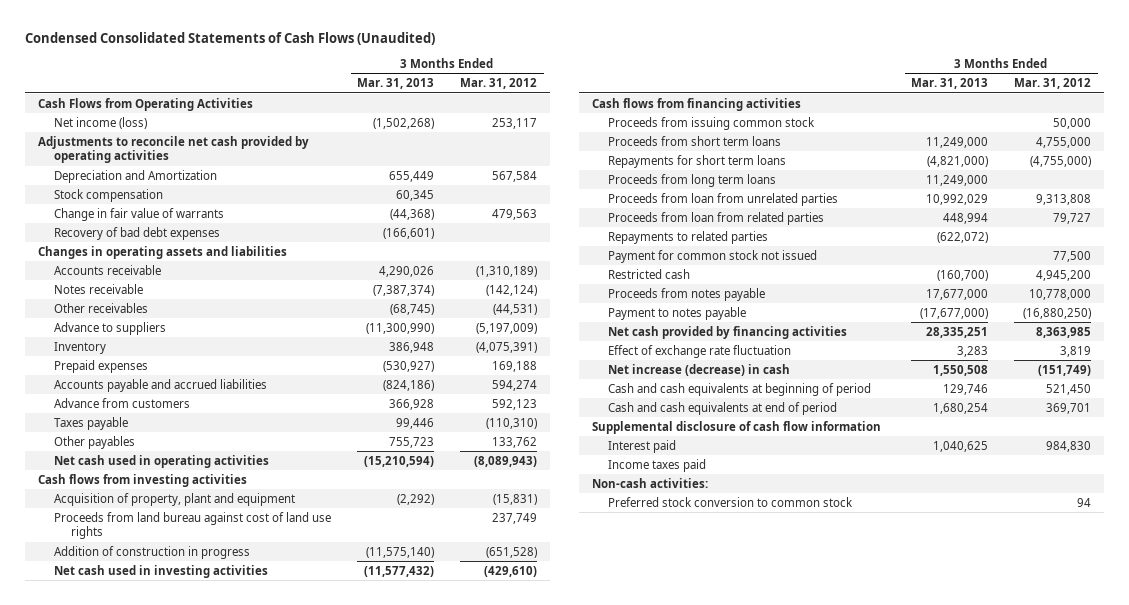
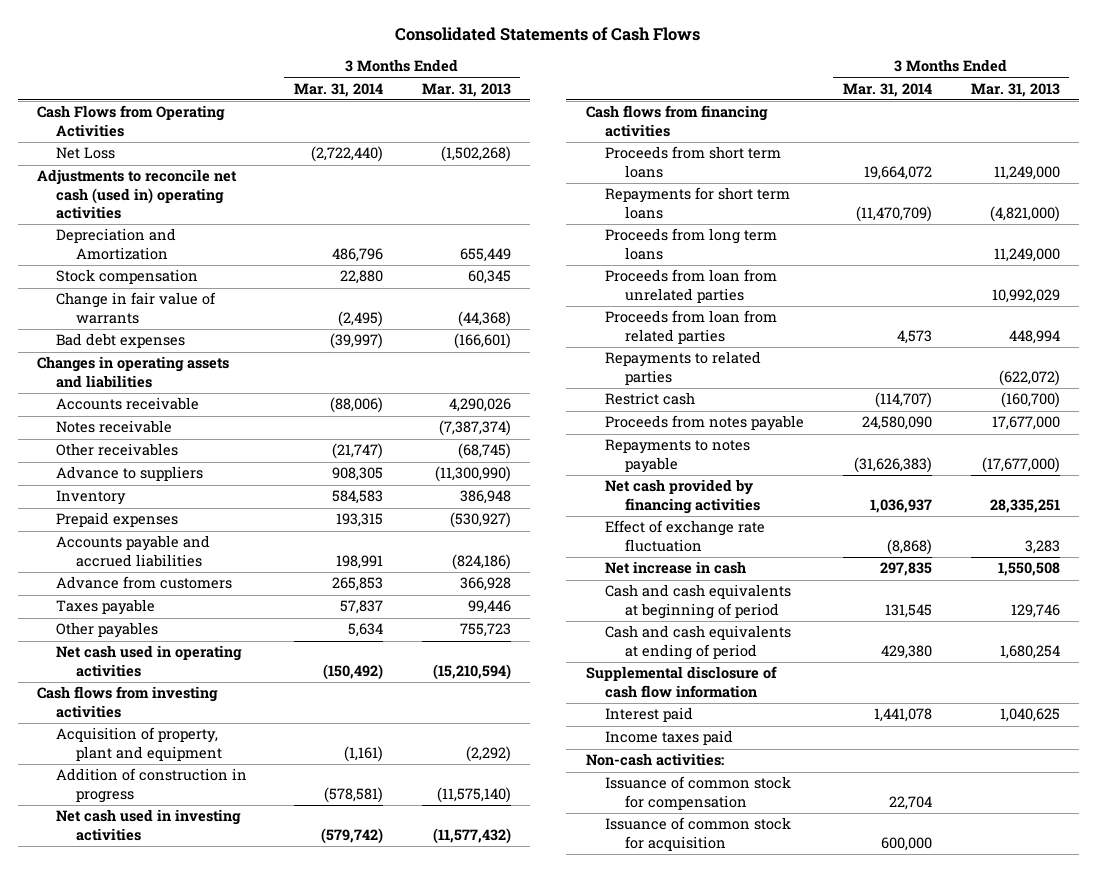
[24,31,435,45] Condensed Consolidated Statements of Cash Flows (Unaudited) -> [395,27,701,42] Consolidated Statements of Cash Flows
[460,78,538,90] Mar. 31, 2012 -> none
none -> [294,82,384,97] Mar. 31, 2014
[54,116,148,129] Net income (loss) -> [56,147,116,160] Net Loss
[37,135,309,164] Adjustments to reconcile net cash provided by operating activities -> [36,169,237,220] Adjustments to reconcile net cash (used in) operating activities
[54,226,221,240] Recovery of bad debt expenses -> [56,333,186,349] Bad debt expenses
[54,511,332,540] Proceeds from land bureau against cost of land use rights -> none
[608,116,816,130] Proceeds from issuing common stock -> none
[608,249,818,263] Payment for common stock not issued -> none
[608,268,691,279] Restricted cash -> [605,392,696,406] Restrict cash
[608,306,747,320] Payment to notes payable -> [605,439,751,473] Repayments to notes payable
[608,363,791,376] Net increase (decrease) in cash -> [605,561,747,575] Net increase in cash
[608,401,838,415] Cash and cash equivalents at end of period -> [605,625,792,660] Cash and cash equivalents at ending of period
[608,496,854,507] Preferred stock conversion to common stock -> none
none -> [605,776,792,810] Issuance of common stock for compensation
none -> [605,817,792,851] Issuance of common stock for acquisition

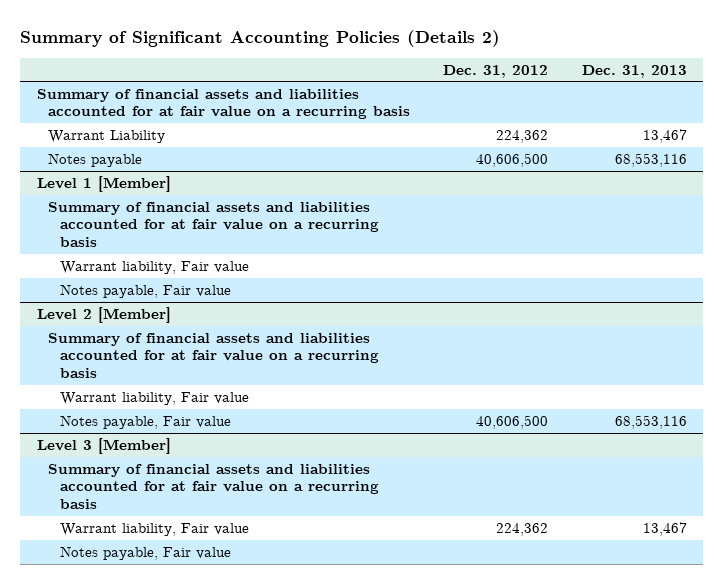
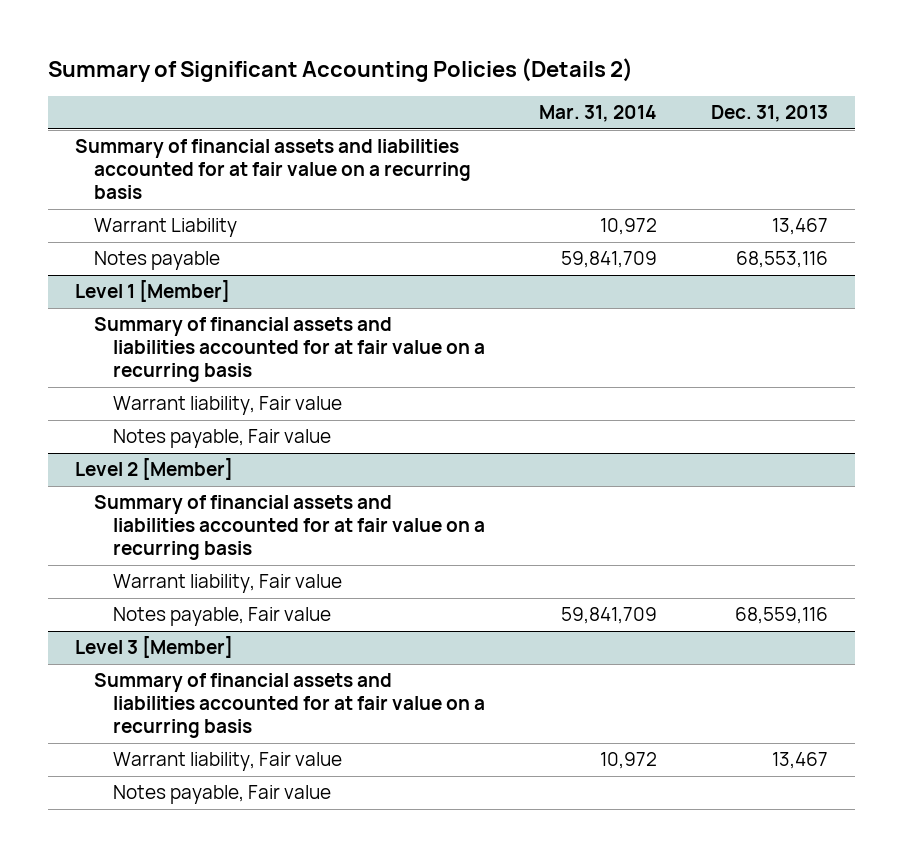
[443,64,549,78] Dec. 31, 2012 -> none
none -> [539,105,658,123] Mar. 31, 2014
[614,415,687,430] 68,553,116 -> [735,607,829,625] 68,559,116

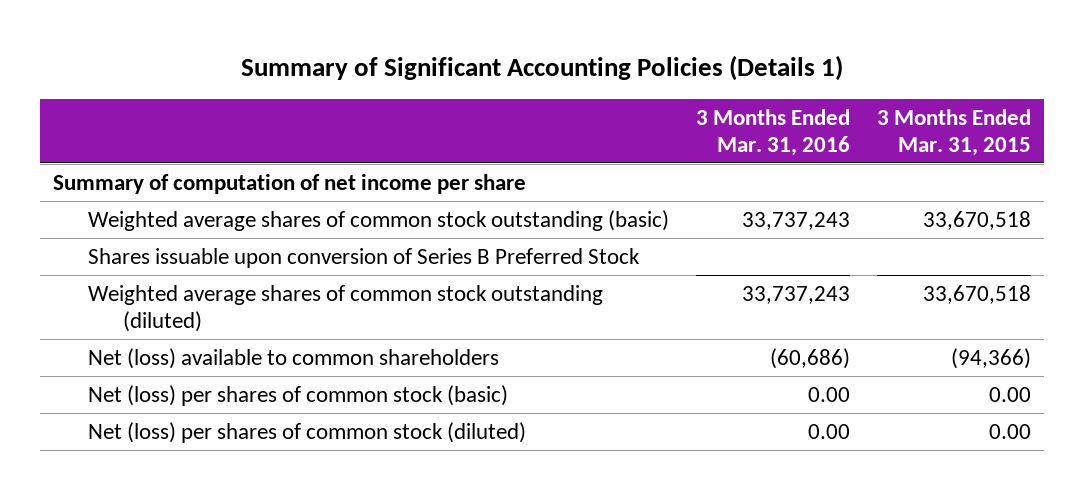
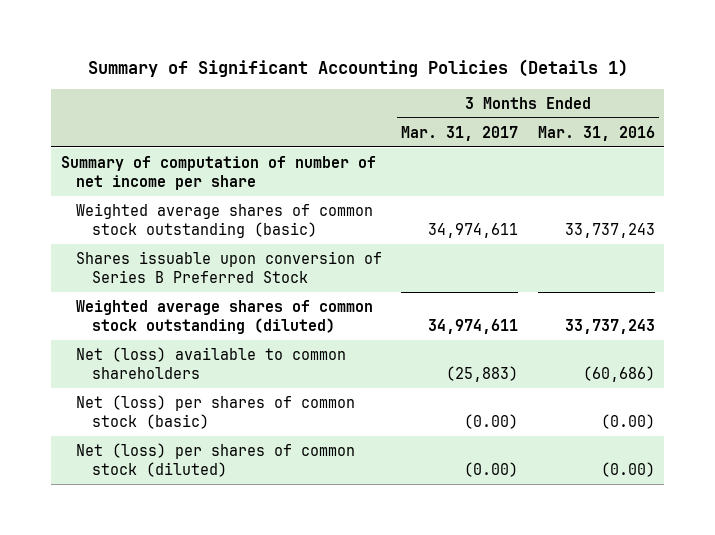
[876,108,1031,156] 3 Months Ended Mar. 31, 2015 -> none
none -> [401,125,519,141] Mar. 31, 2017
[53,173,527,194] Summary of computation of net income per share -> [60,155,376,190] Summary of computation of number of net income per share
[807,386,850,402] 0.00 -> [600,413,655,429] (0.00)
[807,423,850,439] 0.00 -> [600,461,655,477] (0.00)

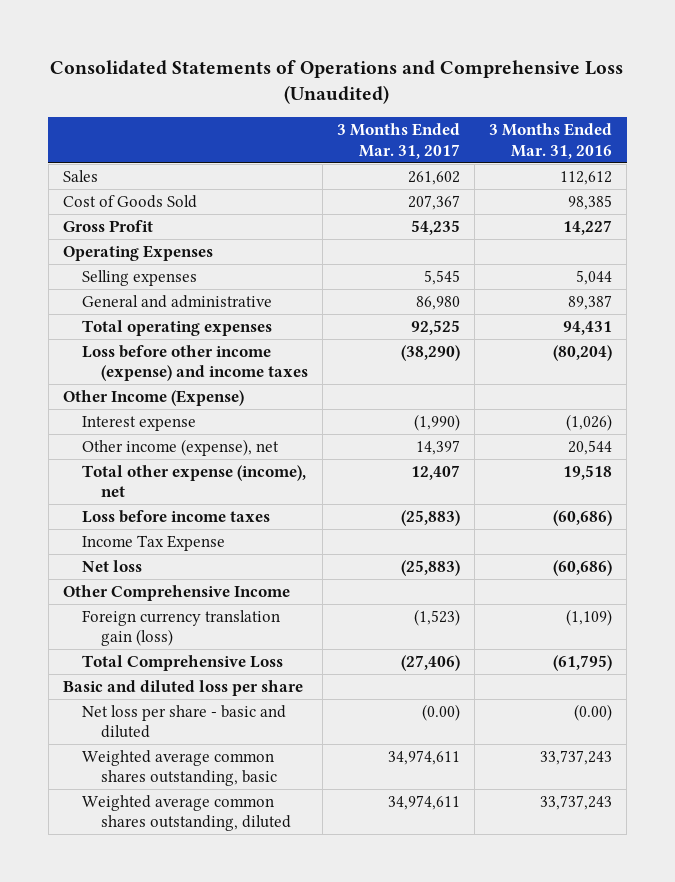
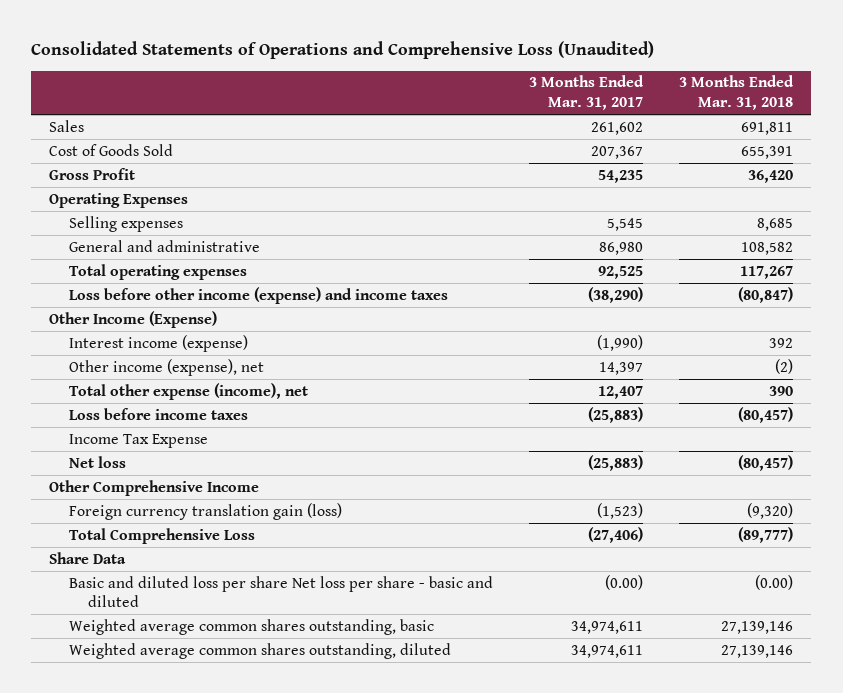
[489,123,613,159] 3 Months Ended Mar. 31, 2016 -> none
none -> [679,75,795,110] 3 Months Ended Mar. 31, 2018
[82,416,197,432] Interest expense -> [68,334,248,352] Interest income (expense)
[62,680,303,697] Basic and diluted loss per share -> none
none -> [49,551,127,564] Share Data
[82,705,287,739] Net loss per share - basic and diluted -> [68,575,493,608] Basic and diluted loss per share Net loss per share - basic and diluted

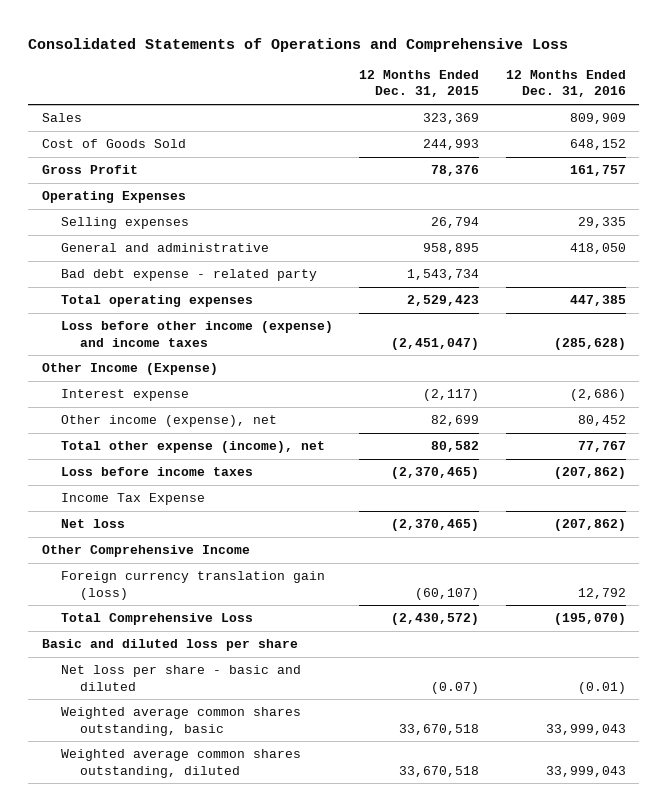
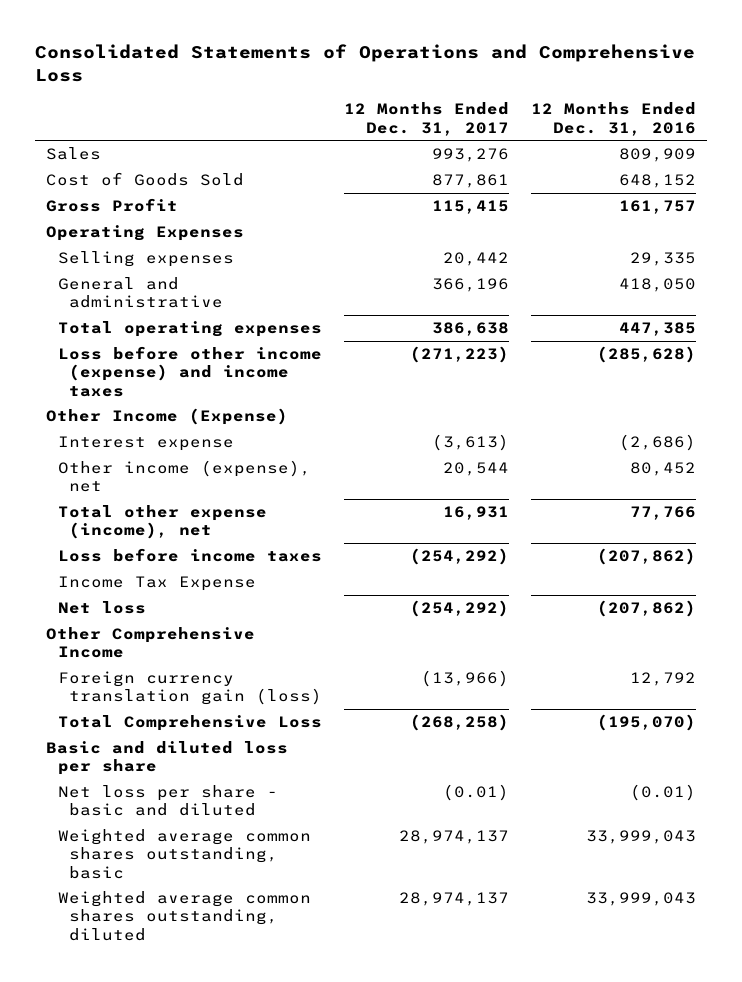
[359,70,480,98] 12 Months Ended Dec. 31, 2015 -> none
none -> [344,102,510,136] 12 Months Ended Dec. 31, 2017
[60,269,317,282] Bad debt expense - related party -> none
[577,441,626,453] 77,767 -> [630,506,697,521] 77,766

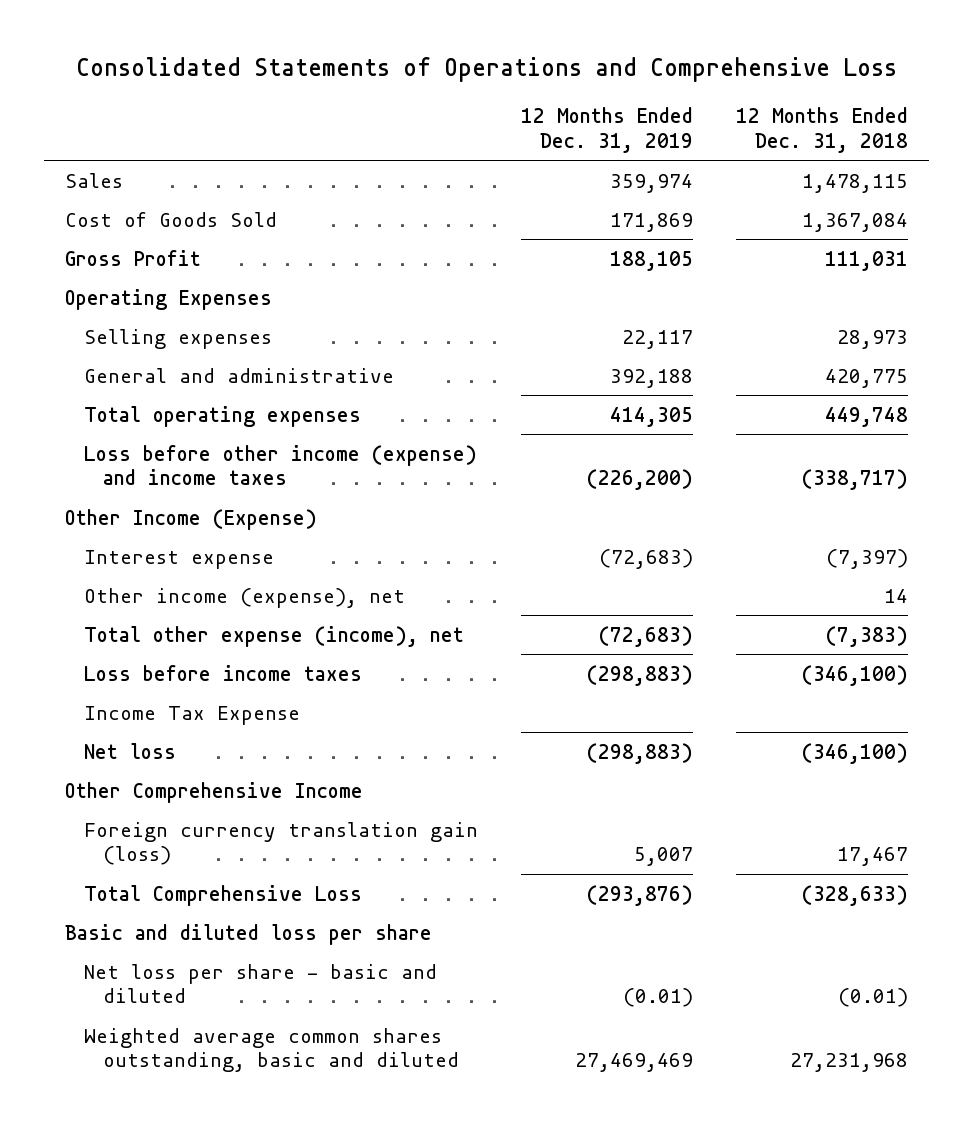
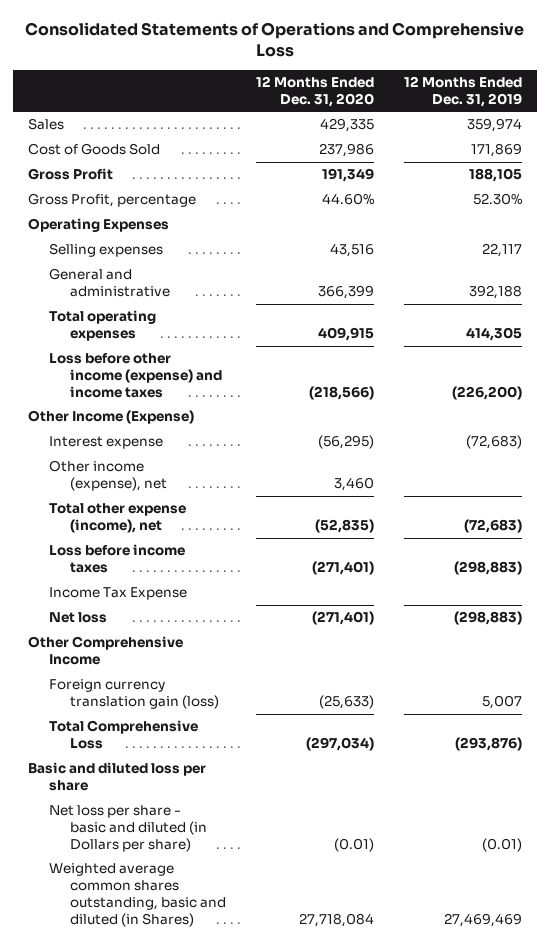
[735,107,908,153] 12 Months Ended Dec. 31, 2018 -> none
none -> [255,75,374,107] 12 Months Ended Dec. 31, 2020
none -> [28,193,197,208] Gross Profit, percentage
[84,963,438,1004] Net loss per share - basic and diluted -> [48,805,207,852] Net loss per share - basic and diluted (in Dollars per share)
[84,1027,460,1073] Weighted average common shares outstanding, basic and diluted -> [48,863,226,927] Weighted average common shares outstanding, basic and diluted (in Shares)

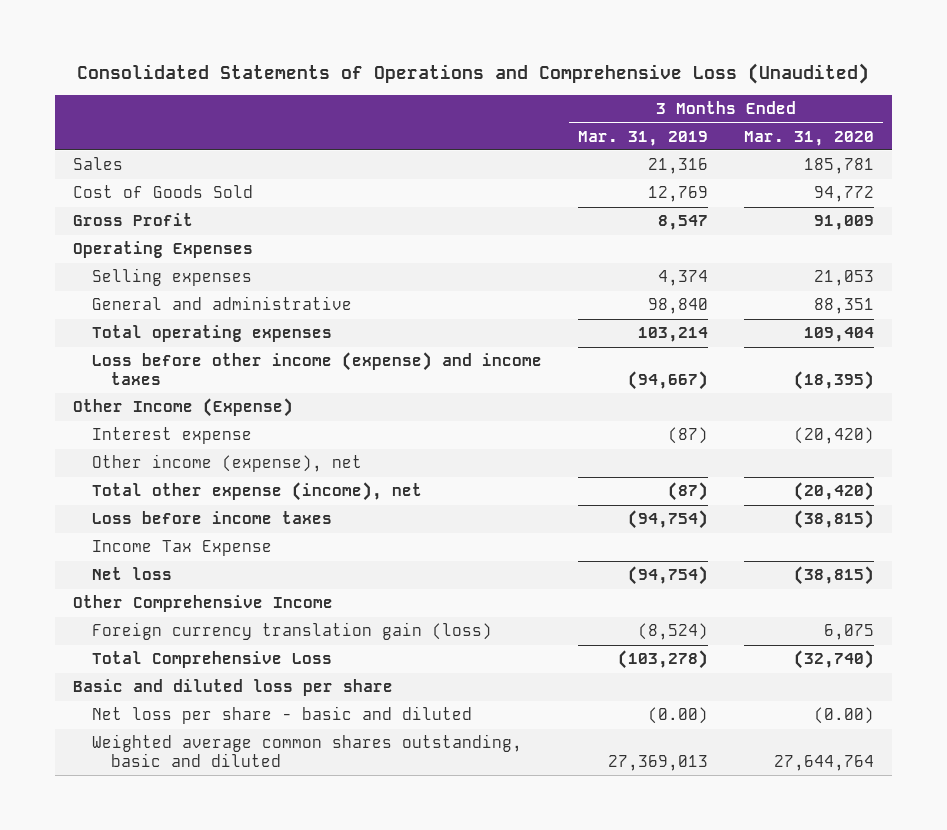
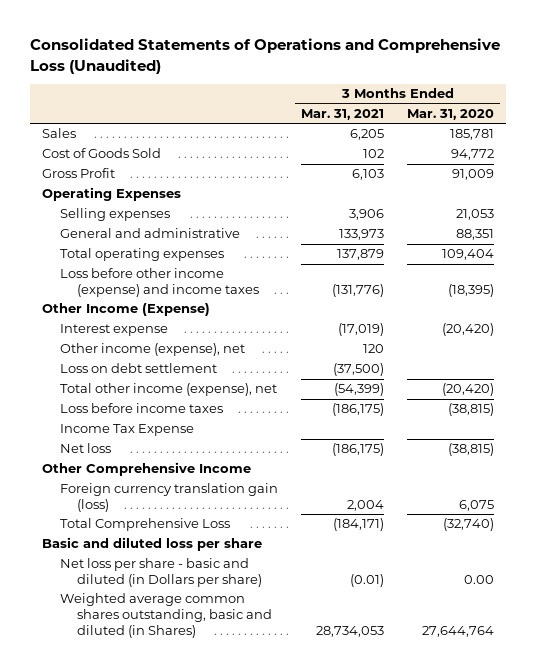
[578,130,709,146] Mar. 31, 2019 -> none
none -> [301,108,385,120] Mar. 31, 2021
none -> [59,363,217,374] Loss on debt settlement
[92,482,423,502] Total other expense (income), net -> [59,383,277,397] Total other income (expense), net
[92,706,473,725] Net loss per share - basic and diluted -> [59,558,263,588] Net loss per share - basic and diluted (in Dollars per share)
[814,707,875,725] (0.00) -> [464,575,495,585] 0.00
[92,734,523,768] Weighted average common shares outstanding, basic and diluted -> [59,593,273,639] Weighted average common shares outstanding, basic and diluted (in Shares)

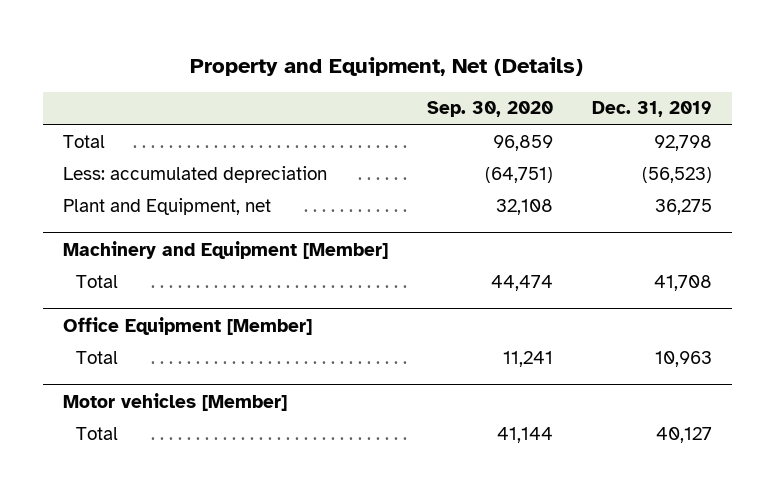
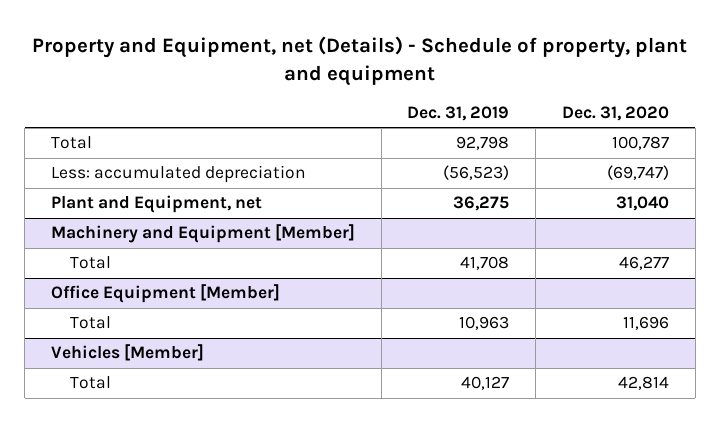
[190,56,584,76] Property and Equipment, Net (Details) -> [31,36,687,86] Property and Equipment, net (Details) - Schedule of property, plant and equipment
[426,101,553,118] Sep. 30, 2020 -> none
none -> [561,105,669,121] Dec. 31, 2020
[62,392,287,411] Motor vehicles [Member] -> [51,344,205,362] Vehicles [Member]

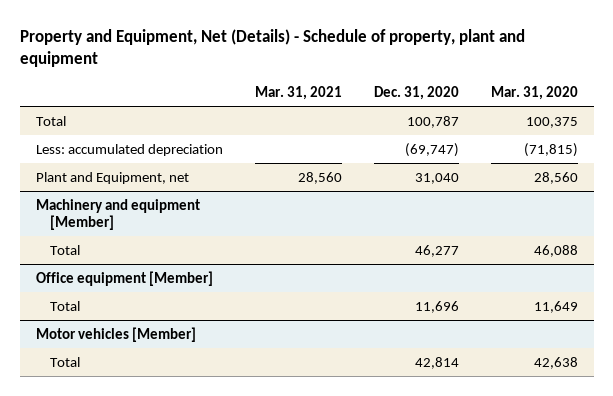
[31,36,687,86] Property and Equipment, net (Details) - Schedule of property, plant and equipment -> [19,28,525,68] Property and Equipment, Net (Details) - Schedule of property, plant and equipment
[407,105,510,121] Dec. 31, 2019 -> none
none -> [254,86,342,101] Mar. 31, 2021
none -> [490,86,578,101] Mar. 31, 2020
[51,224,356,244] Machinery and Equipment [Member] -> [35,198,200,230] Machinery and equipment [Member]
[51,284,281,304] Office Equipment [Member] -> [35,270,213,286] Office equipment [Member]
[51,344,205,362] Vehicles [Member] -> [35,326,196,342] Motor vehicles [Member]

